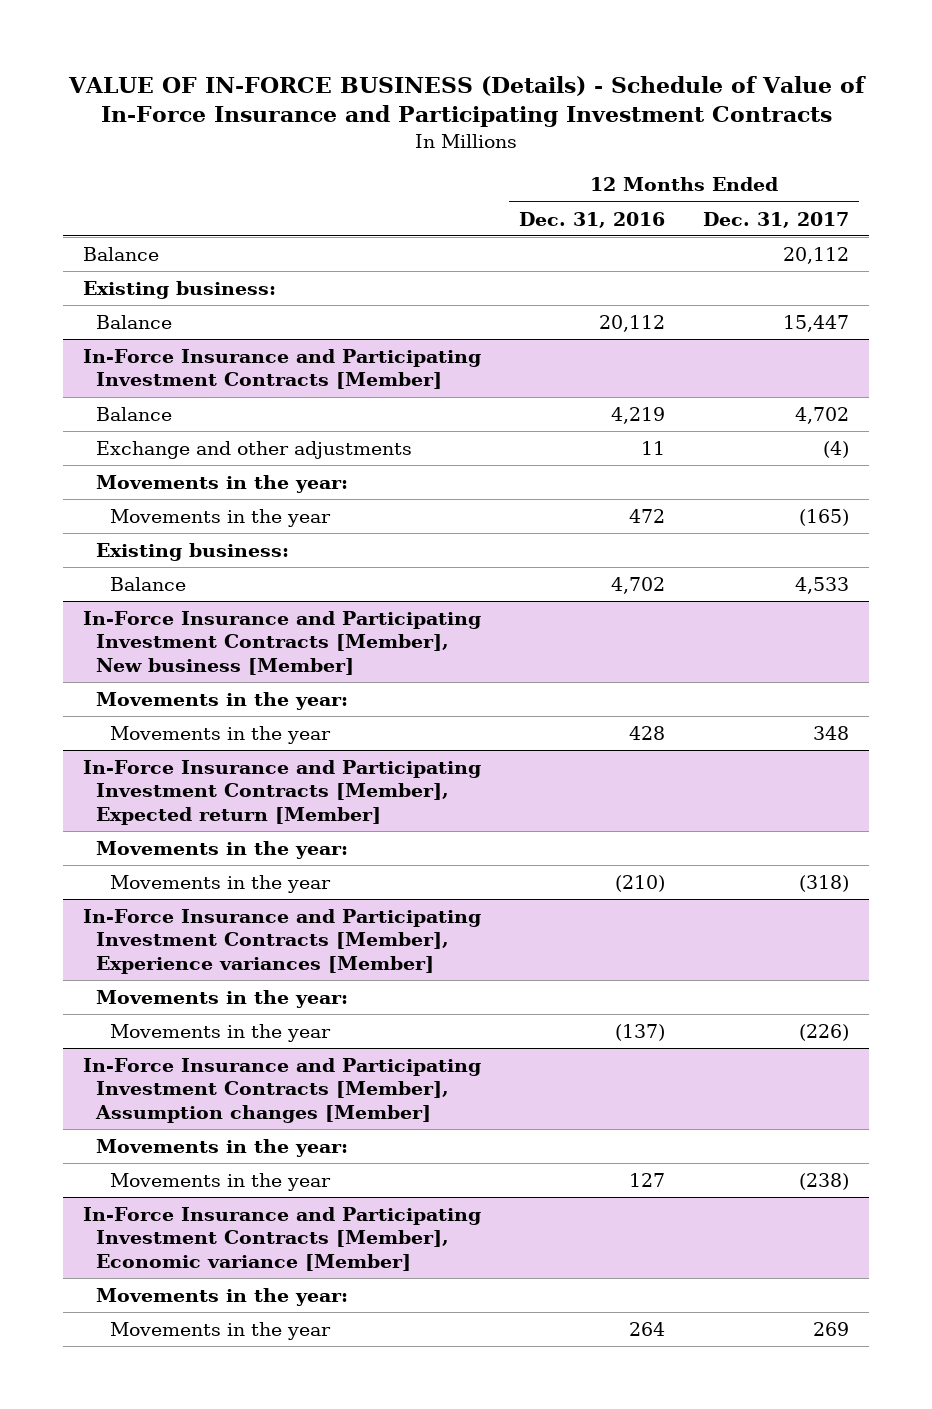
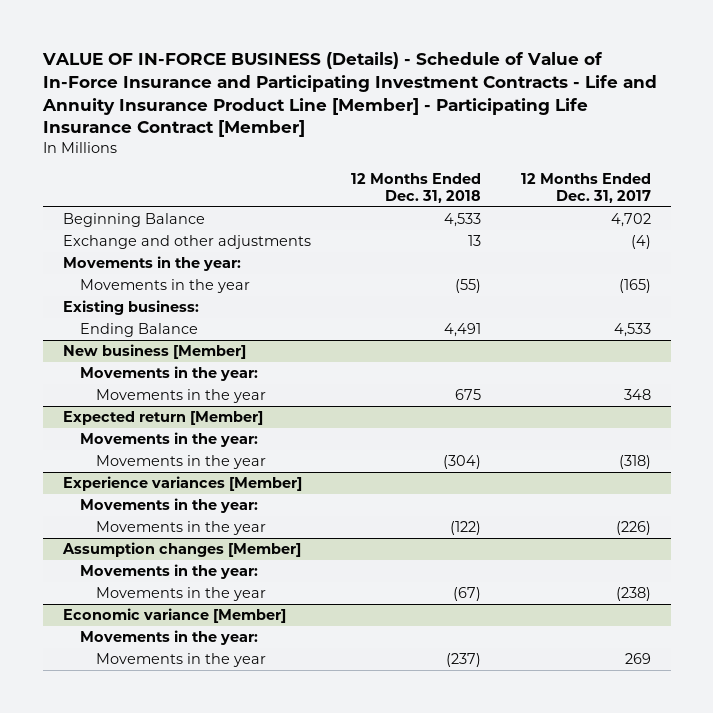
[67,75,866,128] VALUE OF IN-FORCE BUSINESS (Details) - Schedule of Value of In-Force Insurance and Participating Investment Contracts -> [41,52,657,138] VALUE OF IN-FORCE BUSINESS (Details) - Schedule of Value of In-Force Insurance and Participating Investment Contracts - Life and Annuity Insurance Product Line [Member] - Participating Life Insurance Contract [Member]
[518,211,665,228] Dec. 31, 2016 -> none
none -> [350,172,481,203] 12 Months Ended Dec. 31, 2018
[82,281,276,300] Existing business: -> none
[96,315,173,330] Balance -> none
[82,349,481,390] In-Force Insurance and Participating Investment Contracts [Member] -> none
[96,407,173,422] Balance -> none
[82,247,159,262] Balance -> [62,213,205,228] Beginning Balance
[783,247,850,265] 20,112 -> [610,213,651,228] 4,702
[82,611,481,675] In-Force Insurance and Participating Investment Contracts [Member], New business [Member] -> none
[109,577,186,592] Balance -> [79,323,198,338] Ending Balance
none -> [62,344,246,360] New business [Member]
[82,760,481,825] In-Force Insurance and Participating Investment Contracts [Member], Expected return [Member] -> none
none -> [62,411,263,426] Expected return [Member]
[82,909,481,974] In-Force Insurance and Participating Investment Contracts [Member], Experience variances [Member] -> none
none -> [62,476,302,492] Experience variances [Member]
[82,1058,481,1123] In-Force Insurance and Participating Investment Contracts [Member], Assumption changes [Member] -> none
none -> [61,542,301,558] Assumption changes [Member]
[82,1207,481,1271] In-Force Insurance and Participating Investment Contracts [Member], Economic variance [Member] -> none
none -> [62,608,286,624] Economic variance [Member]

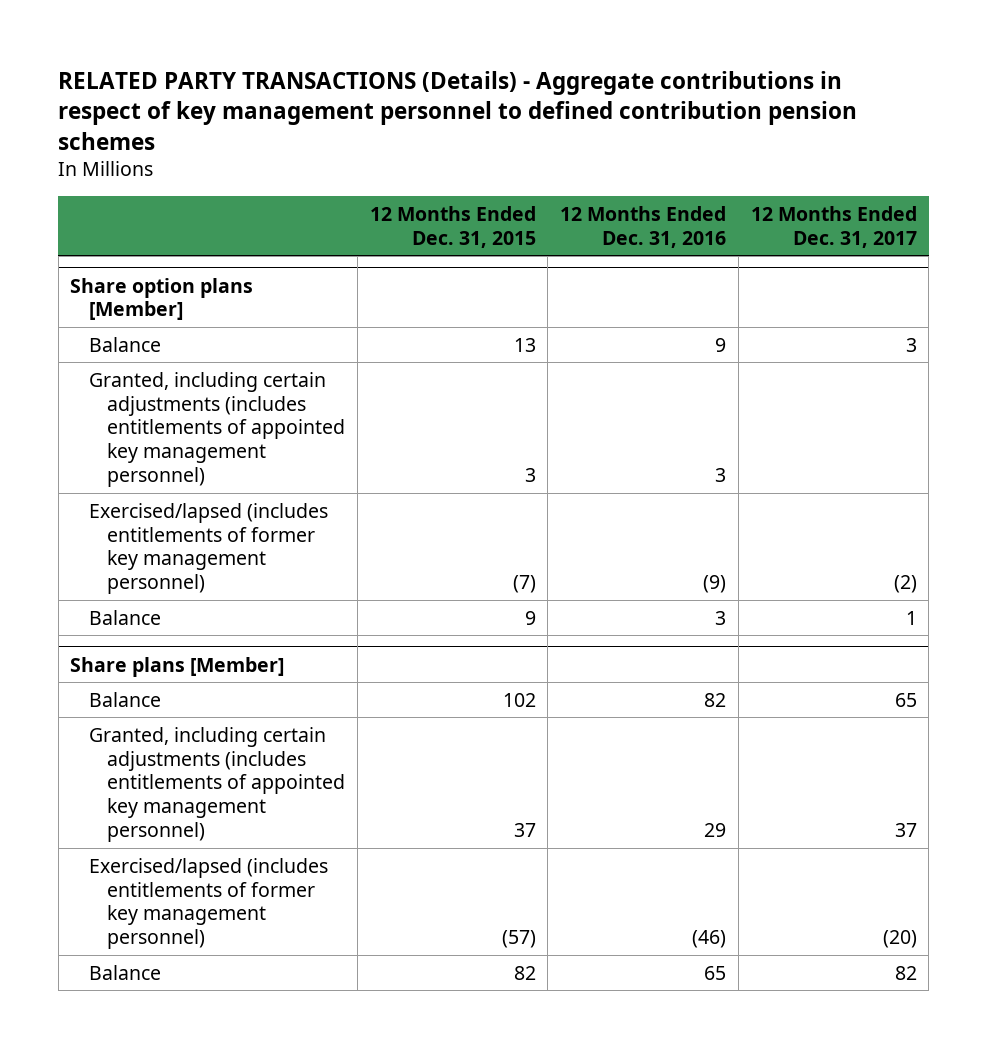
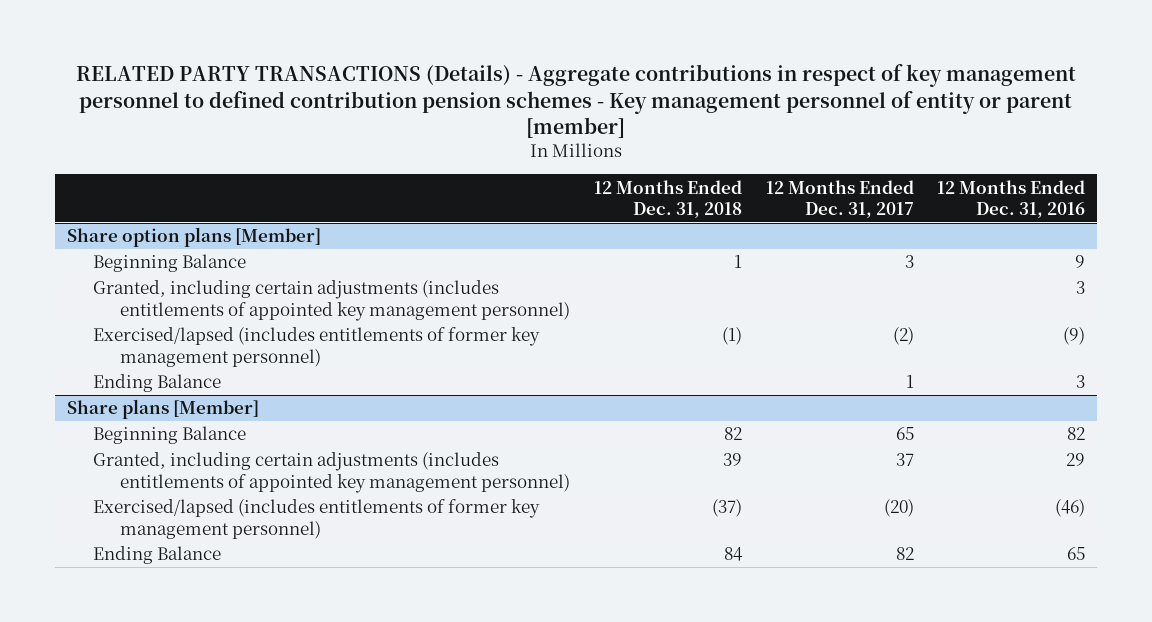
[58,70,858,150] RELATED PARTY TRANSACTIONS (Details) - Aggregate contributions in respect of key management personnel to defined contribution pension schemes -> [76,64,1077,139] RELATED PARTY TRANSACTIONS (Details) - Aggregate contributions in respect of key management personnel to defined contribution pension schemes - Key management personnel of entity or parent [member]
[369,205,536,248] 12 Months Ended Dec. 31, 2015 -> none
none -> [593,179,742,218] 12 Months Ended Dec. 31, 2018
[88,336,161,352] Balance -> [93,254,247,273] Beginning Balance
[88,609,161,625] Balance -> [93,374,222,393] Ending Balance
[88,691,161,707] Balance -> [93,426,247,445] Beginning Balance
[88,964,161,980] Balance -> [93,546,222,565] Ending Balance

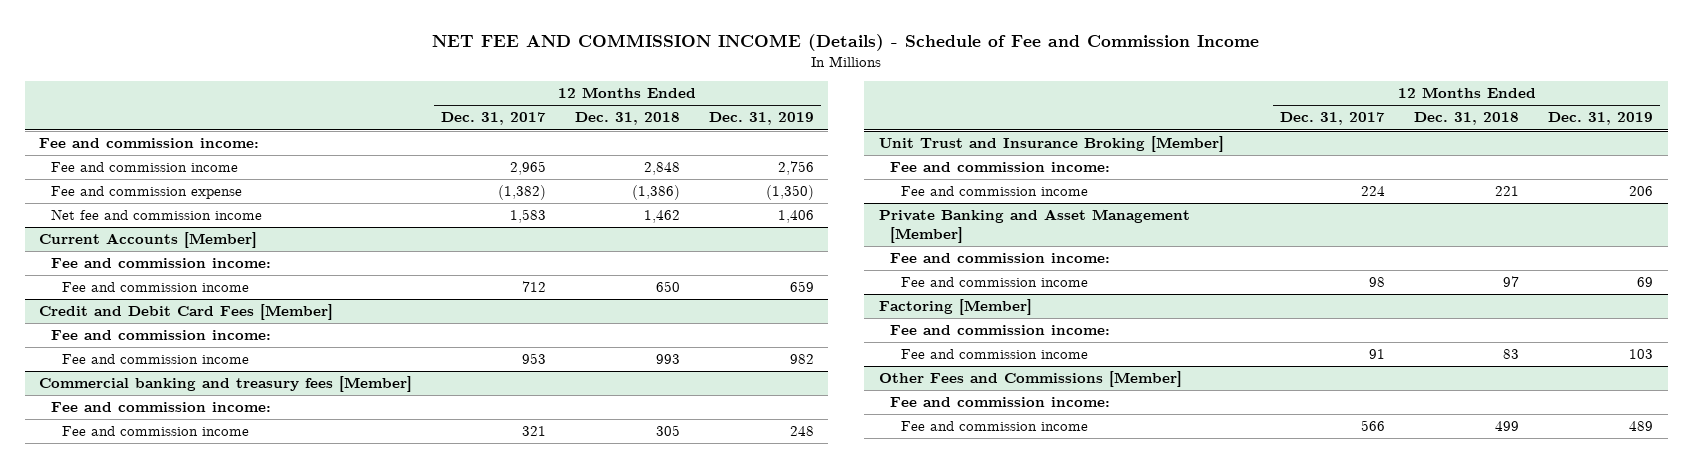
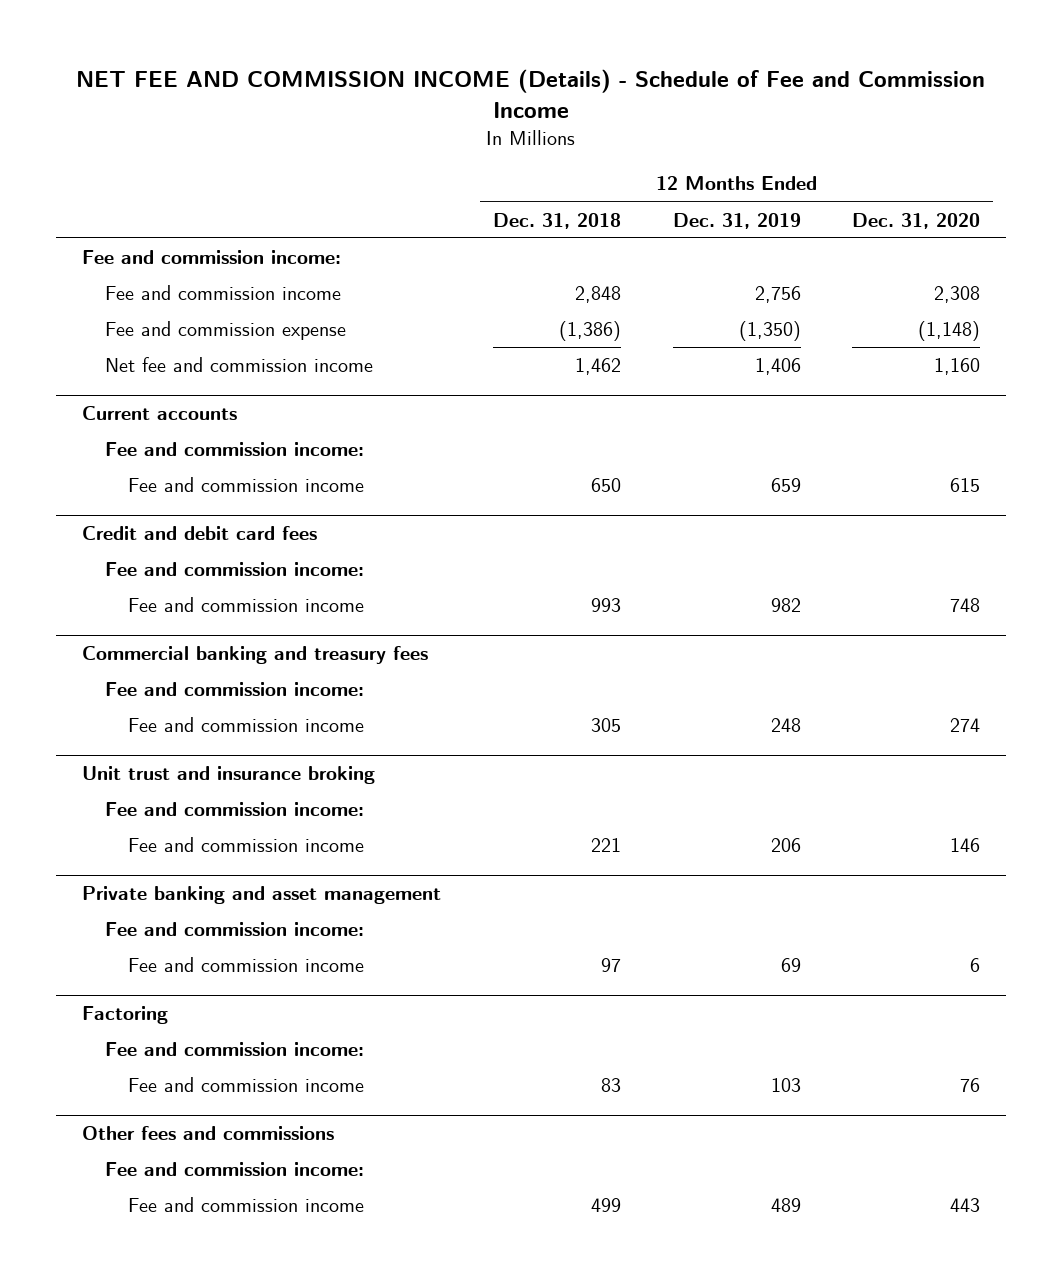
[441,112,547,126] Dec. 31, 2017 -> none
none -> [852,212,981,229] Dec. 31, 2020
[39,232,258,249] Current Accounts [Member] -> [82,406,238,421] Current accounts
[39,304,334,321] Credit and Debit Card Fees [Member] -> [82,526,318,541] Credit and debit card fees
[39,376,413,393] Commercial banking and treasury fees [Member] -> [82,646,429,665] Commercial banking and treasury fees
[878,136,1224,153] Unit Trust and Insurance Broking [Member] -> [82,766,376,785] Unit trust and insurance broking
[878,209,1190,243] Private Banking and Asset Management [Member] -> [82,886,442,905] Private banking and asset management
[878,299,1032,316] Factoring [Member] -> [82,1006,169,1025] Factoring
[878,371,1182,388] Other Fees and Commissions [Member] -> [82,1126,335,1141] Other fees and commissions

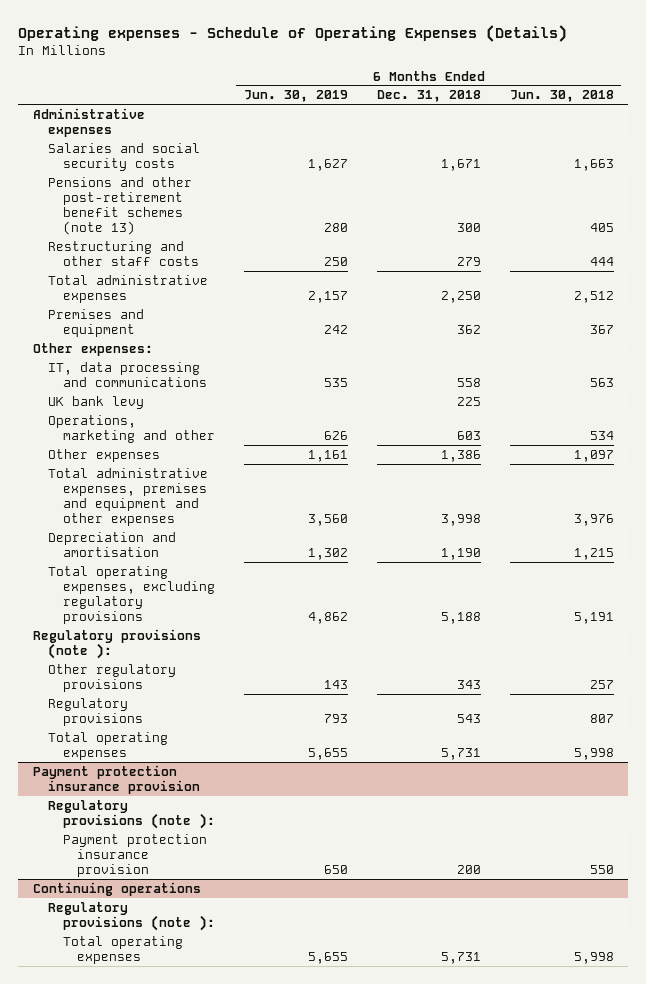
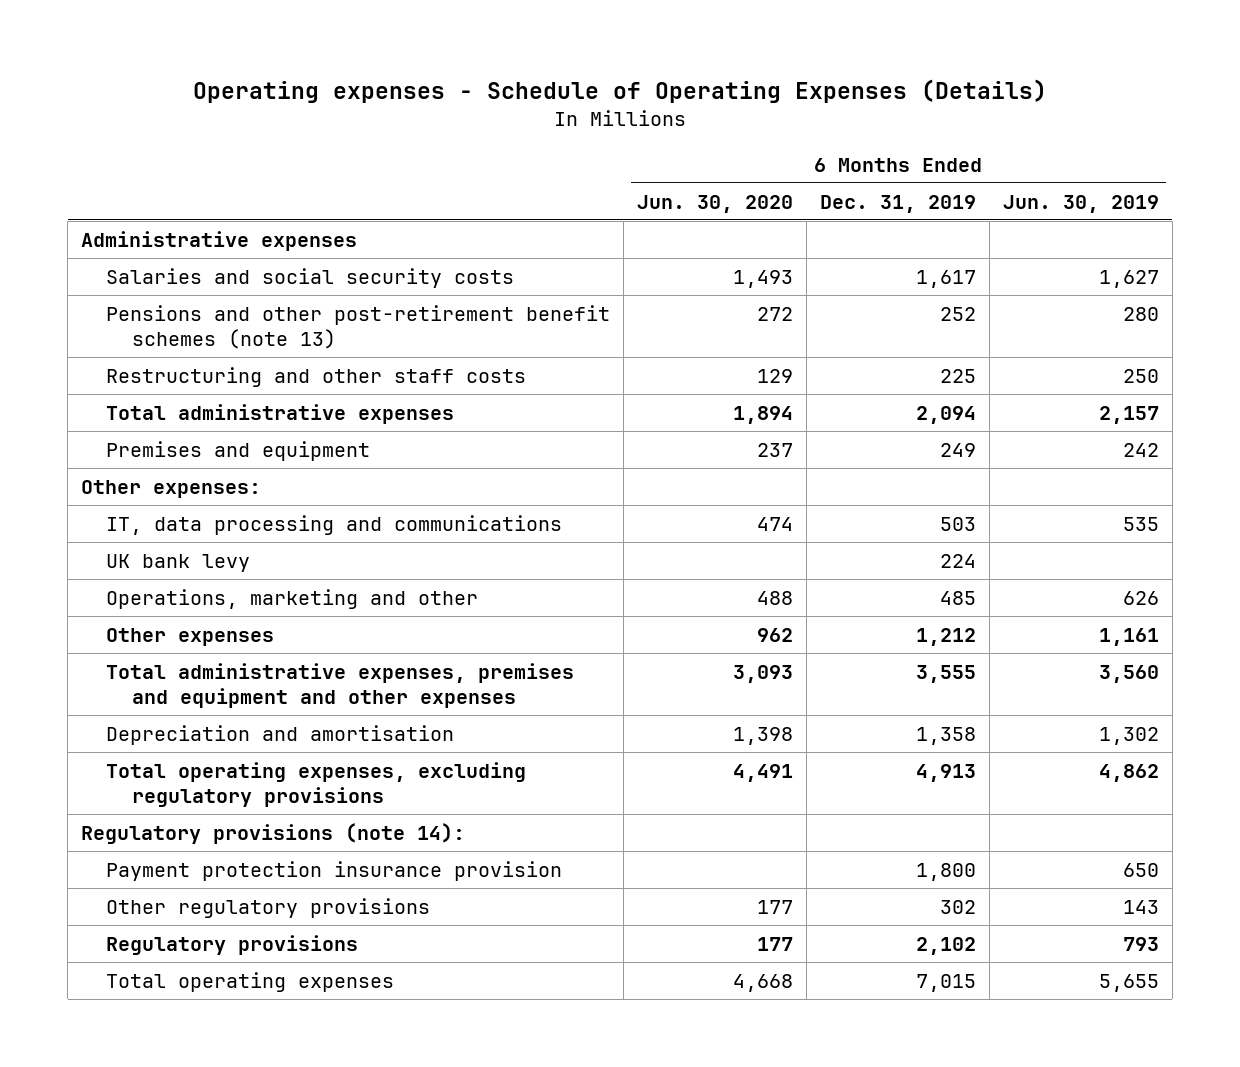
[376,90,481,103] Dec. 31, 2018 -> none
[509,90,614,103] Jun. 30, 2018 -> none
none -> [637,194,794,213] Jun. 30, 2020
none -> [820,194,977,213] Dec. 31, 2019
[32,628,201,659] Regulatory provisions (note ): -> [81,822,466,844] Regulatory provisions (note 14):
none -> [106,860,563,881] Payment protection insurance provision
[32,764,200,794] Payment protection insurance provision -> none
[47,799,215,829] Regulatory provisions (note ): -> none
[62,833,207,878] Payment protection insurance provision -> none
[32,881,201,896] Continuing operations -> none
[47,901,215,931] Regulatory provisions (note ): -> none
[62,935,183,964] Total operating expenses -> none

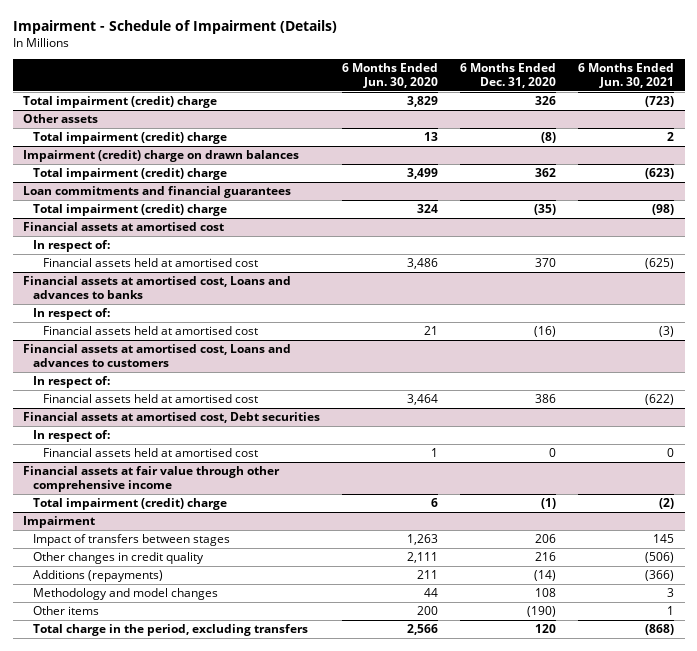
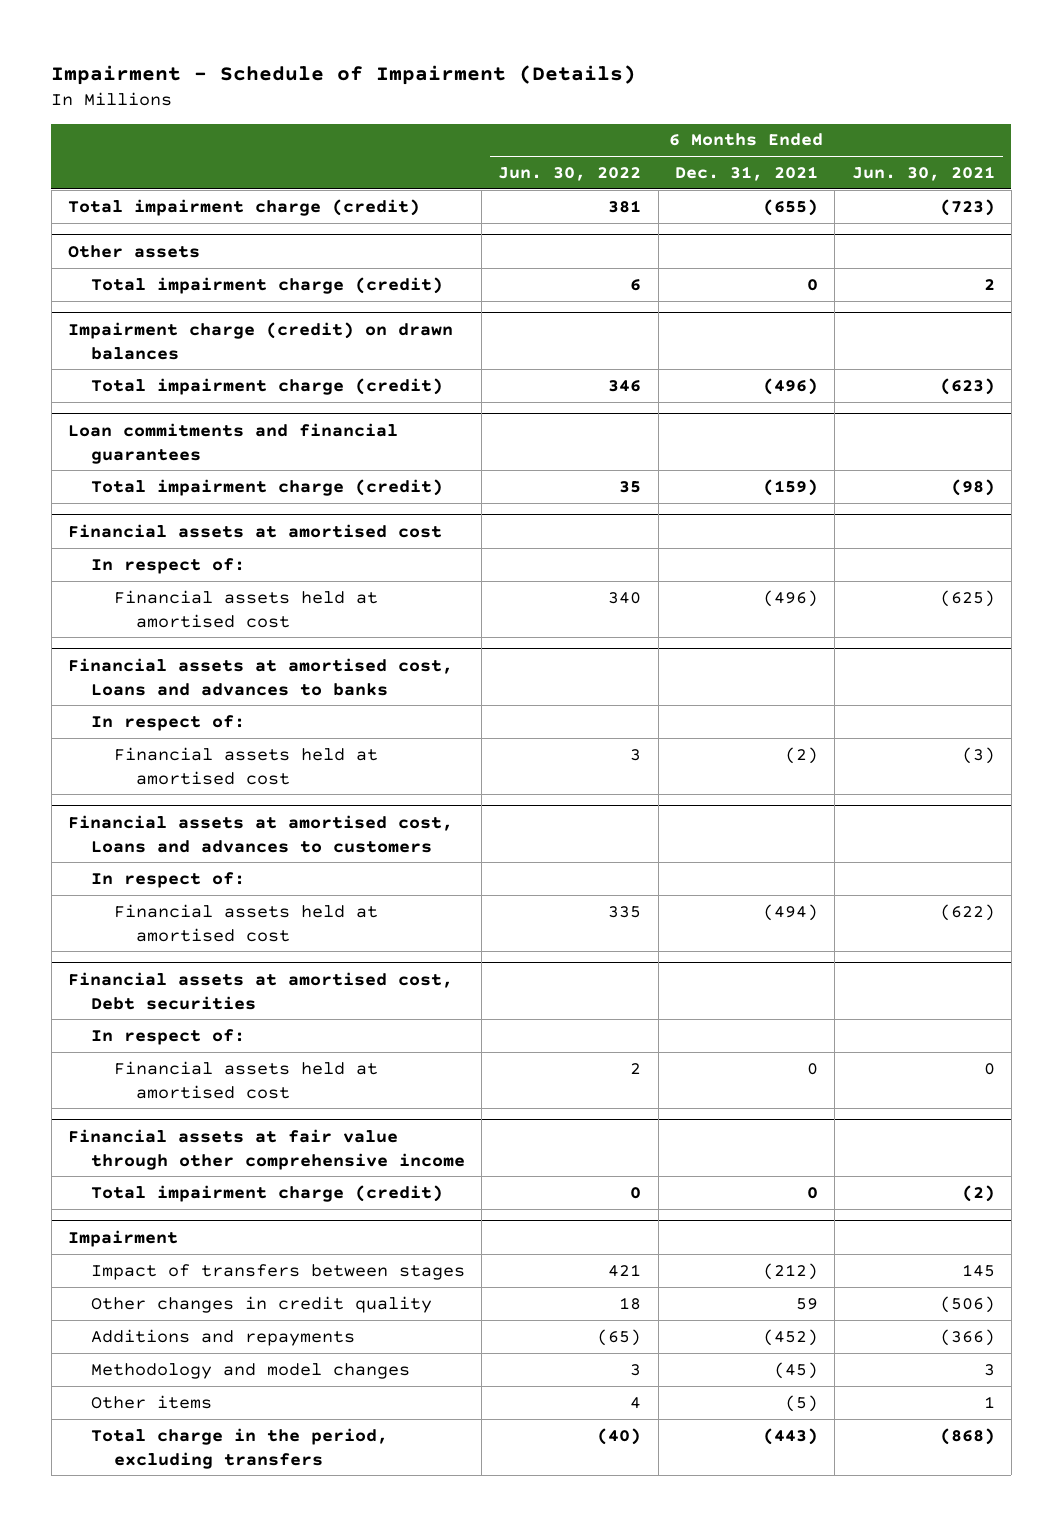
[342,62,439,89] 6 Months Ended Jun. 30, 2020 -> none
[460,62,557,89] 6 Months Ended Dec. 31, 2020 -> none
none -> [498,167,642,182] Jun. 30, 2022
none -> [674,166,818,182] Dec. 31, 2021
[23,96,218,109] Total impairment (credit) charge -> [68,198,421,216] Total impairment charge (credit)
[33,132,228,145] Total impairment (credit) charge -> [90,276,443,294] Total impairment charge (credit)
[23,150,300,163] Impairment (credit) charge on drawn balances -> [68,321,454,360] Impairment charge (credit) on drawn balances
[33,168,228,181] Total impairment (credit) charge -> [90,377,443,395] Total impairment charge (credit)
[33,204,228,217] Total impairment (credit) charge -> [90,478,443,496] Total impairment charge (credit)
[33,498,228,511] Total impairment (credit) charge -> [90,1184,443,1202] Total impairment charge (credit)
[33,570,164,583] Additions (repayments) -> [90,1328,355,1346] Additions and repayments

